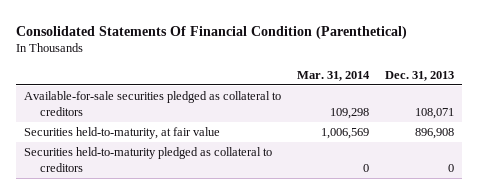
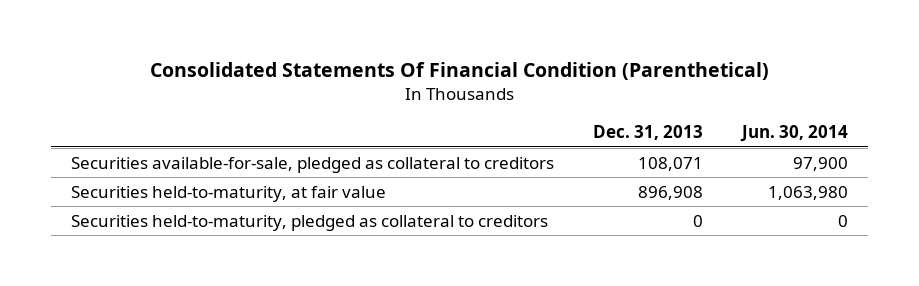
[297,70,371,81] Mar. 31, 2014 -> none
none -> [740,125,849,143] Jun. 30, 2014
[24,91,282,116] Available-for-sale securities pledged as collateral to creditors -> [70,156,554,173] Securities available-for-sale, pledged as collateral to creditors
[24,147,273,172] Securities held-to-maturity pledged as collateral to creditors -> [70,214,548,231] Securities held-to-maturity, pledged as collateral to creditors

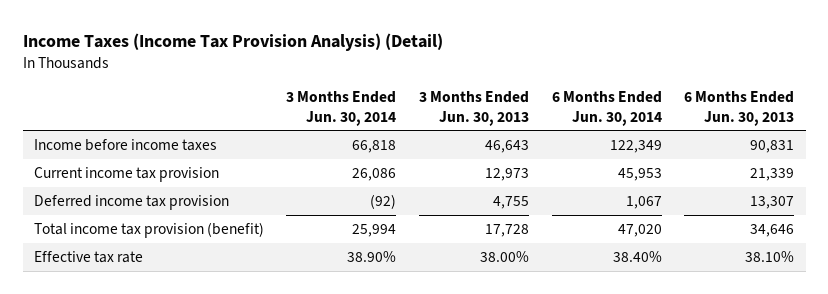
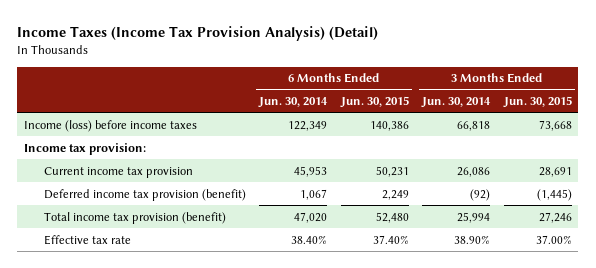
[419,91,530,126] 3 Months Ended Jun. 30, 2013 -> none
[684,91,795,126] 6 Months Ended Jun. 30, 2013 -> none
none -> [339,96,409,109] Jun. 30, 2015
none -> [502,96,572,109] Jun. 30, 2015
[33,139,217,152] Income before income taxes -> [23,119,197,132] Income (loss) before income taxes
none -> [23,142,146,155] Income tax provision:
[33,195,229,211] Deferred income tax provision -> [43,188,246,201] Deferred income tax provision (benefit)

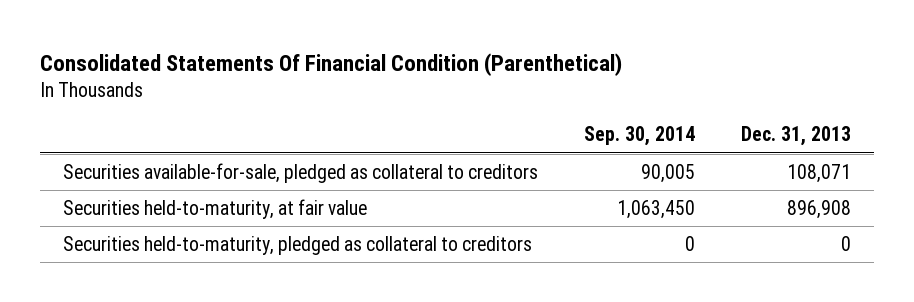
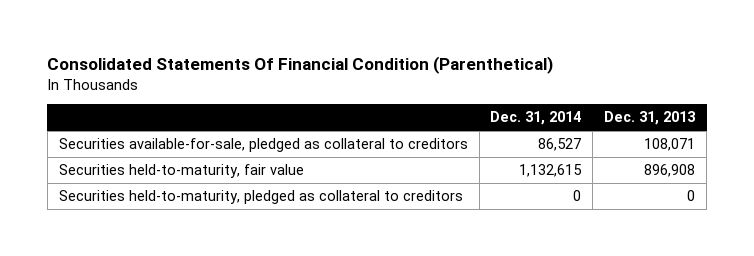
[584,126,696,147] Sep. 30, 2014 -> none
none -> [490,111,582,126] Dec. 31, 2014
[63,199,368,220] Securities held-to-maturity, at fair value -> [58,164,304,179] Securities held-to-maturity, fair value

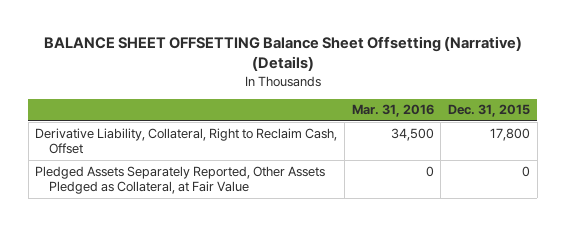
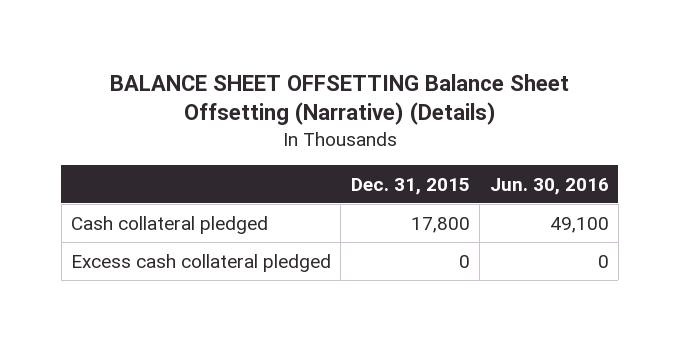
[351,104,434,118] Mar. 31, 2016 -> none
none -> [489,177,609,195] Jun. 30, 2016
[35,127,338,155] Derivative Liability, Collateral, Right to Reclaim Cash, Offset -> [70,215,268,234] Cash collateral pledged
[35,165,326,195] Pledged Assets Separately Reported, Other Assets Pledged as Collateral, at Fair Value -> [70,253,331,272] Excess cash collateral pledged

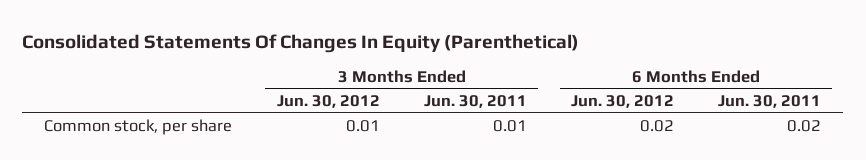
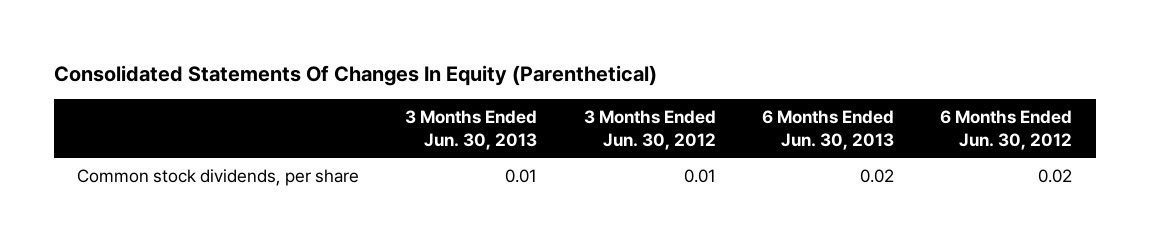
[423,95,527,109] Jun. 30, 2011 -> none
[718,95,822,109] Jun. 30, 2011 -> none
none -> [405,109,538,150] 3 Months Ended Jun. 30, 2013
none -> [762,109,895,150] 6 Months Ended Jun. 30, 2013
[44,119,233,136] Common stock, per share -> [76,169,359,187] Common stock dividends, per share

